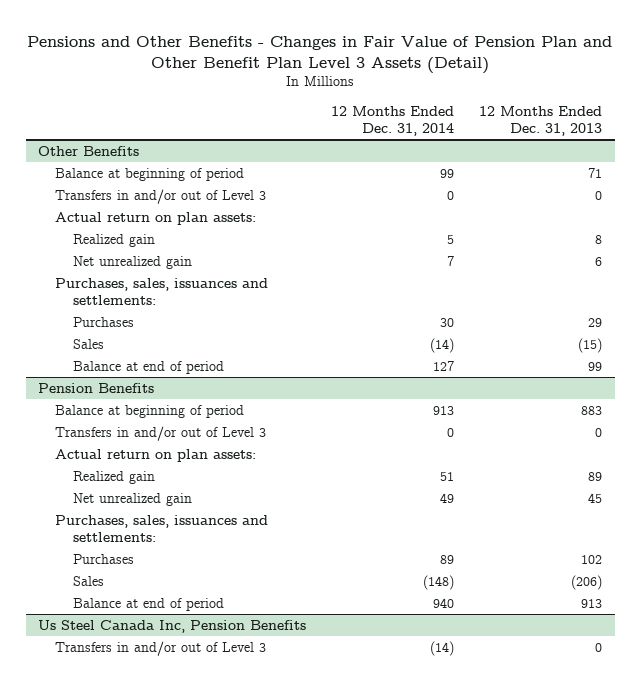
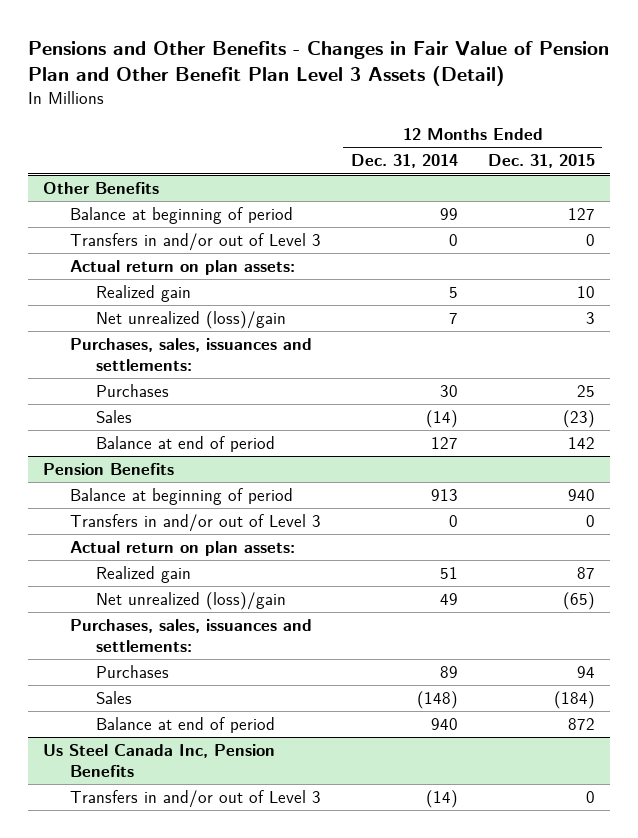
[479,105,603,136] 12 Months Ended Dec. 31, 2013 -> none
none -> [487,154,595,169] Dec. 31, 2015
[72,255,192,269] Net unrealized gain -> [96,311,287,330] Net unrealized (loss)/gain
[72,492,192,506] Net unrealized gain -> [96,592,287,611] Net unrealized (loss)/gain

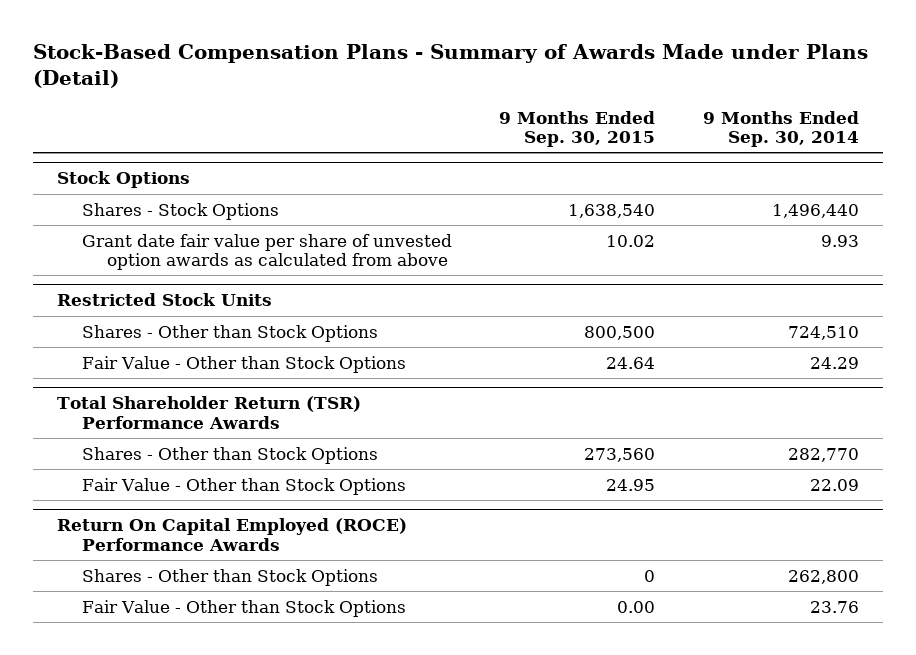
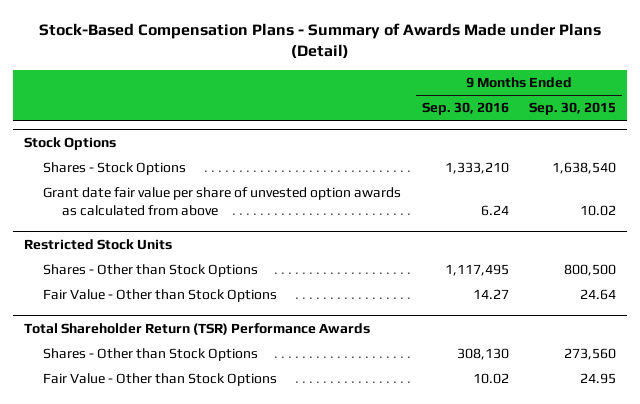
[703,110,860,148] 9 Months Ended Sep. 30, 2014 -> none
none -> [421,102,509,116] Sep. 30, 2016
[57,518,408,551] Return On Capital Employed (ROCE) Performance Awards -> none
[81,568,378,586] Shares - Other than Stock Options -> none
[81,599,406,617] Fair Value - Other than Stock Options -> none

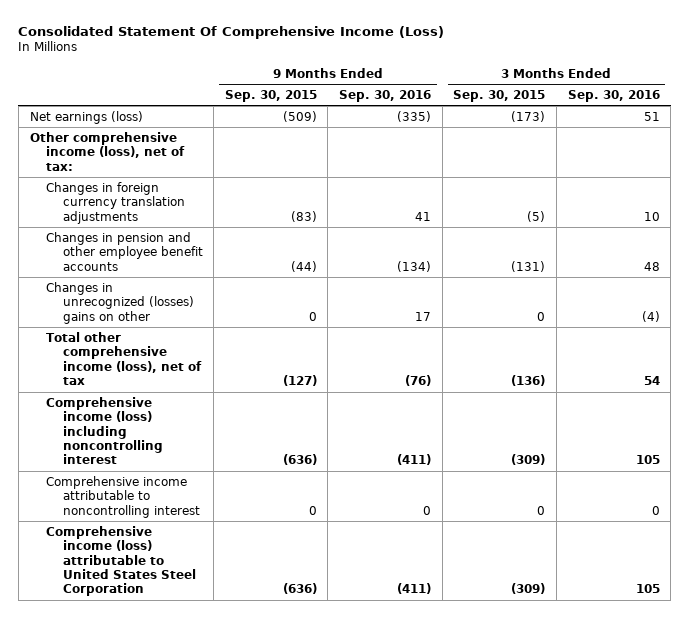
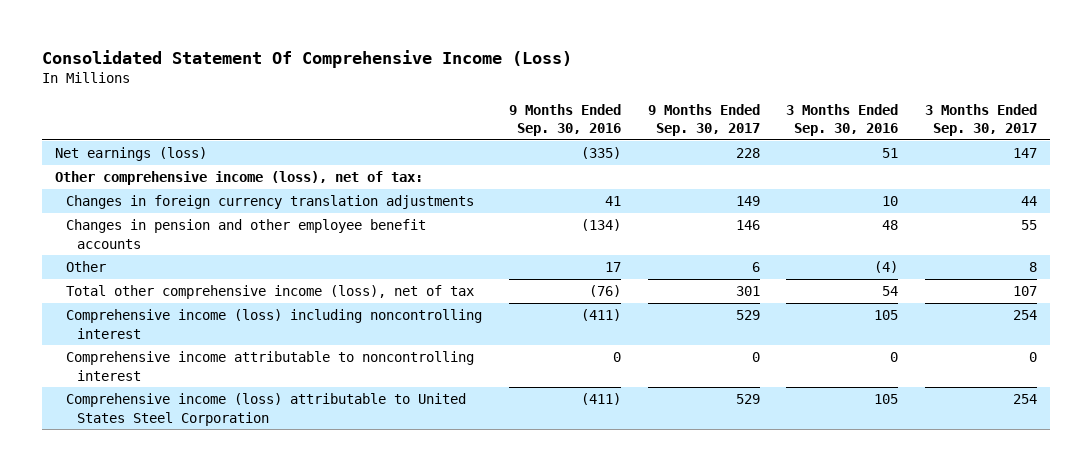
[224,89,317,102] Sep. 30, 2015 -> none
[453,89,546,102] Sep. 30, 2015 -> none
none -> [647,103,760,136] 9 Months Ended Sep. 30, 2017
none -> [924,103,1037,136] 3 Months Ended Sep. 30, 2017
[46,281,194,324] Changes in unrecognized (losses) gains on other -> [66,261,107,273] Other

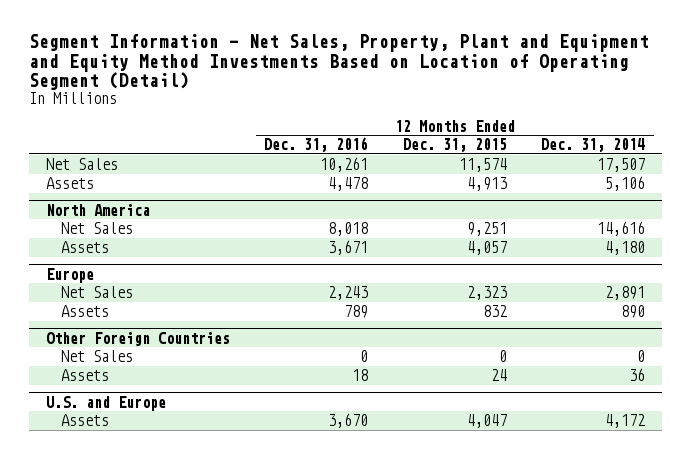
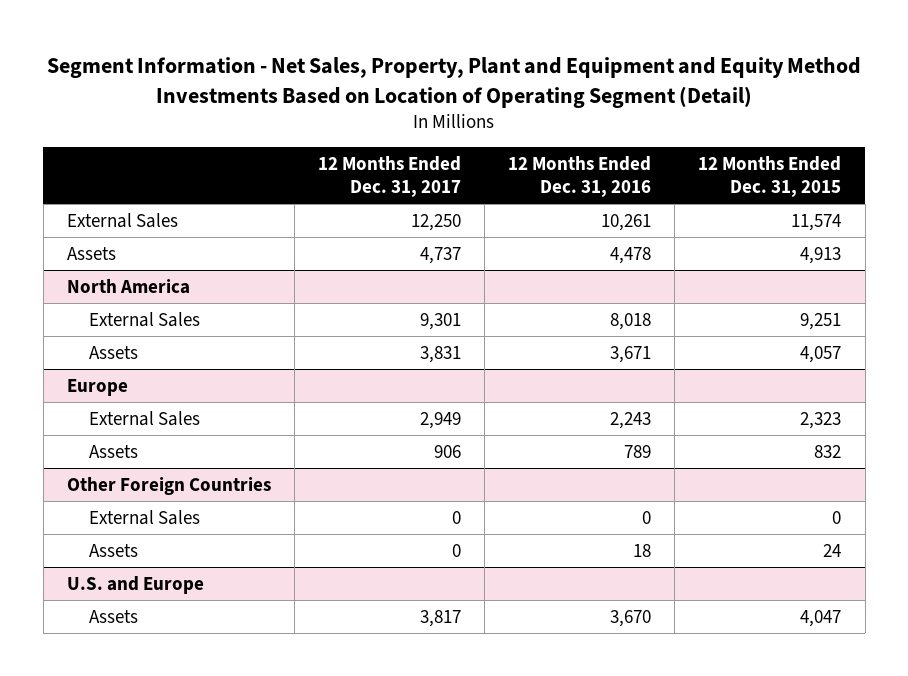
[541,138,646,153] Dec. 31, 2014 -> none
none -> [318,156,462,198] 12 Months Ended Dec. 31, 2017
[45,158,118,171] Net Sales -> [66,212,178,228] External Sales
[61,222,134,235] Net Sales -> [89,311,201,327] External Sales
[61,286,134,299] Net Sales -> [89,410,201,426] External Sales
[61,350,134,363] Net Sales -> [89,509,201,525] External Sales

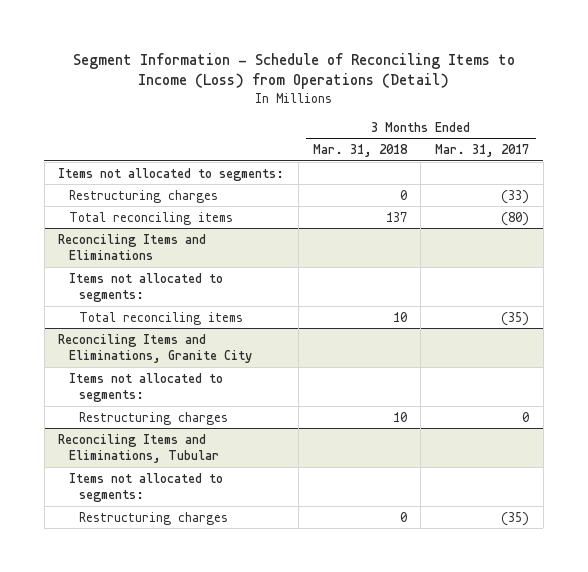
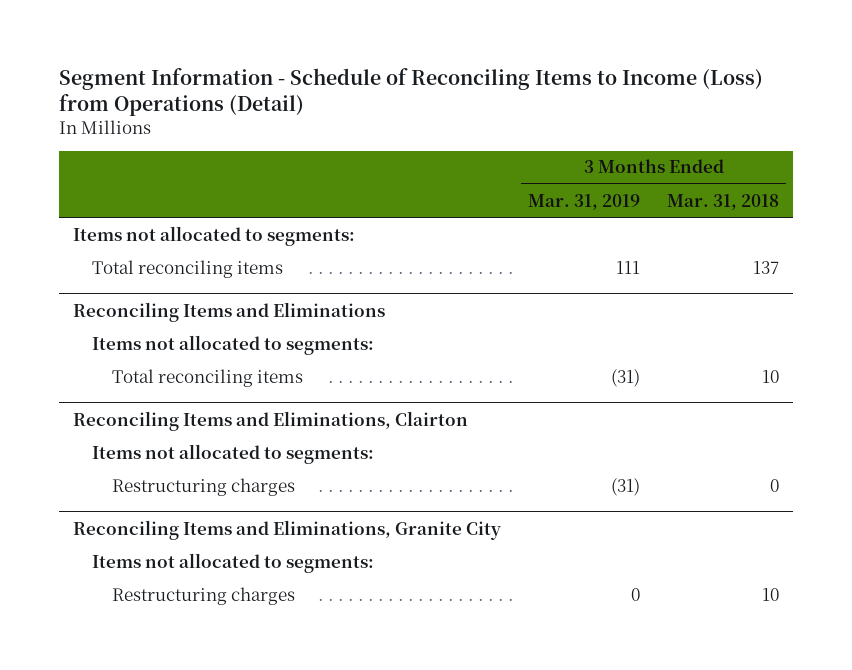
[435,144,530,158] Mar. 31, 2017 -> none
none -> [527,193,640,210] Mar. 31, 2019
[68,189,218,203] Restructuring charges -> none
none -> [72,410,468,431] Reconciling Items and Eliminations, Clairton
none -> [92,443,375,464] Items not allocated to segments:
none -> [111,477,295,496] Restructuring charges
[58,433,219,464] Reconciling Items and Eliminations, Tubular -> none
[68,472,223,503] Items not allocated to segments: -> none
[78,511,228,525] Restructuring charges -> none

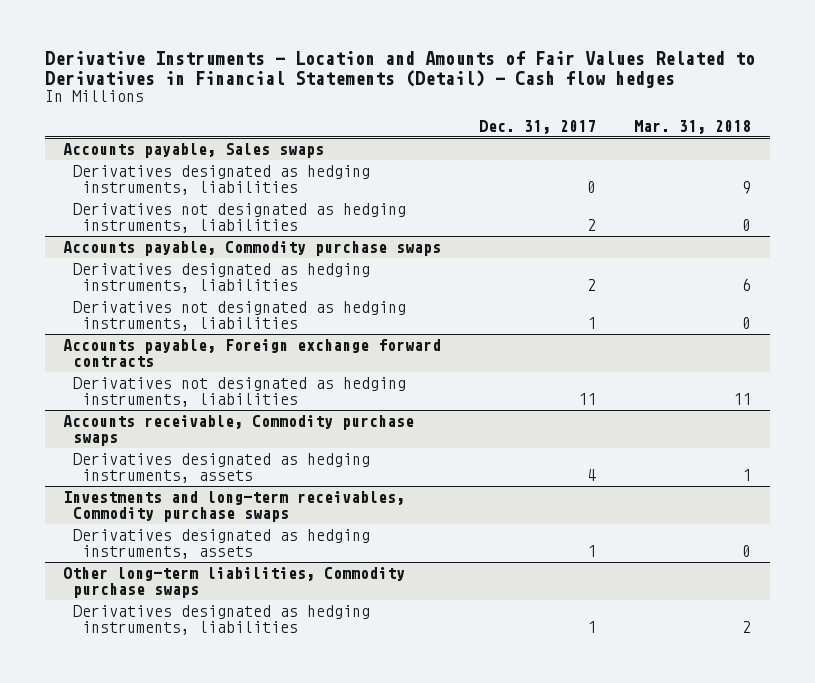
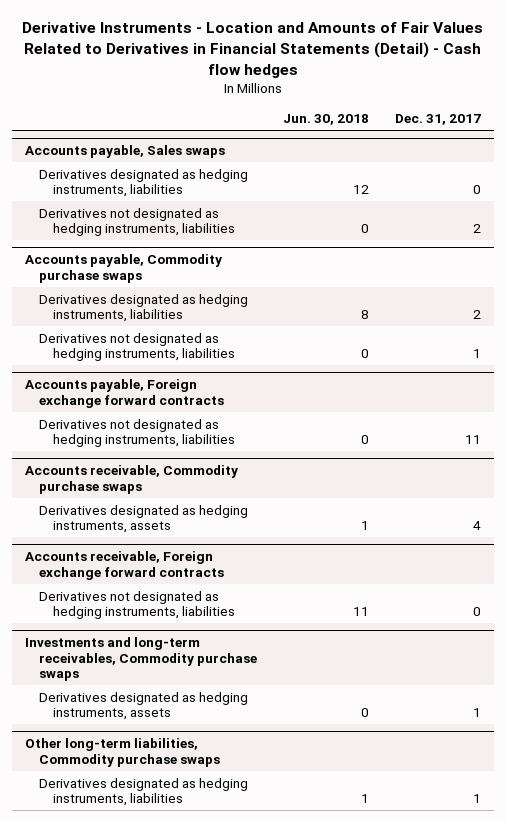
[634,119,752,134] Mar. 31, 2018 -> none
none -> [283,113,370,125] Jun. 30, 2018
none -> [25,551,224,580] Accounts receivable, Foreign exchange forward contracts
none -> [38,590,235,620] Derivatives not designated as hedging instruments, liabilities

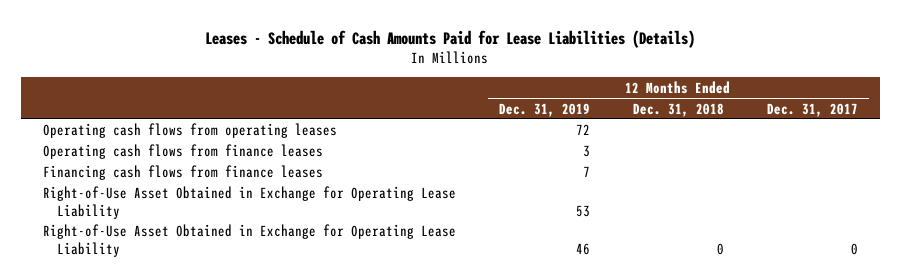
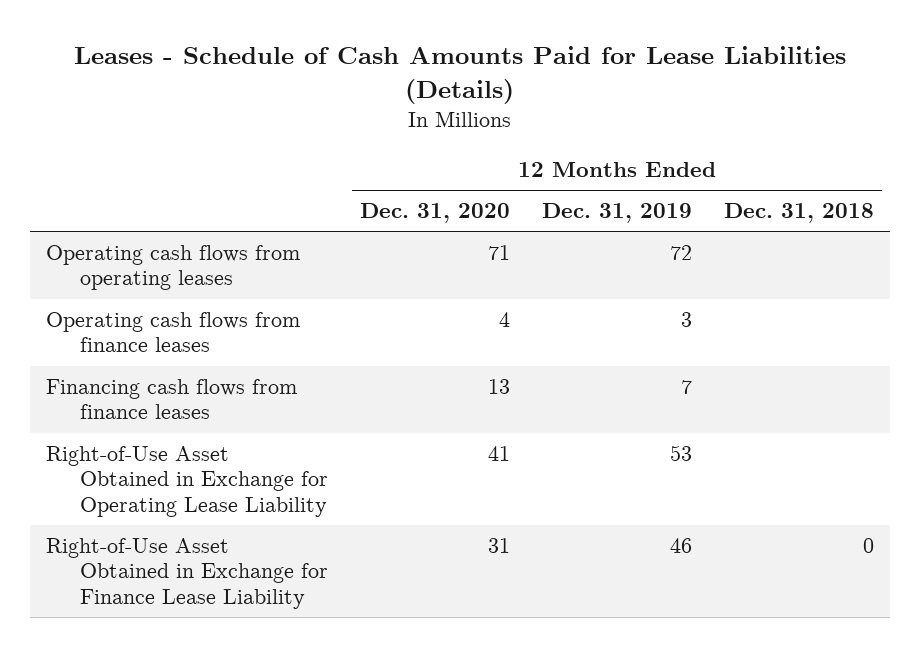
[766,102,858,117] Dec. 31, 2017 -> none
none -> [359,203,510,224] Dec. 31, 2020
[42,224,456,257] Right-of-Use Asset Obtained in Exchange for Operating Lease Liability -> [46,538,328,609] Right-of-Use Asset Obtained in Exchange for Finance Lease Liability

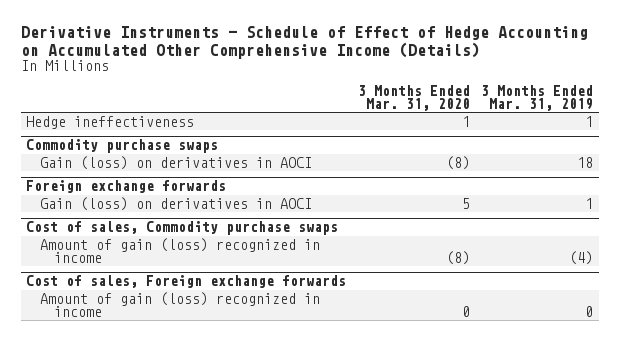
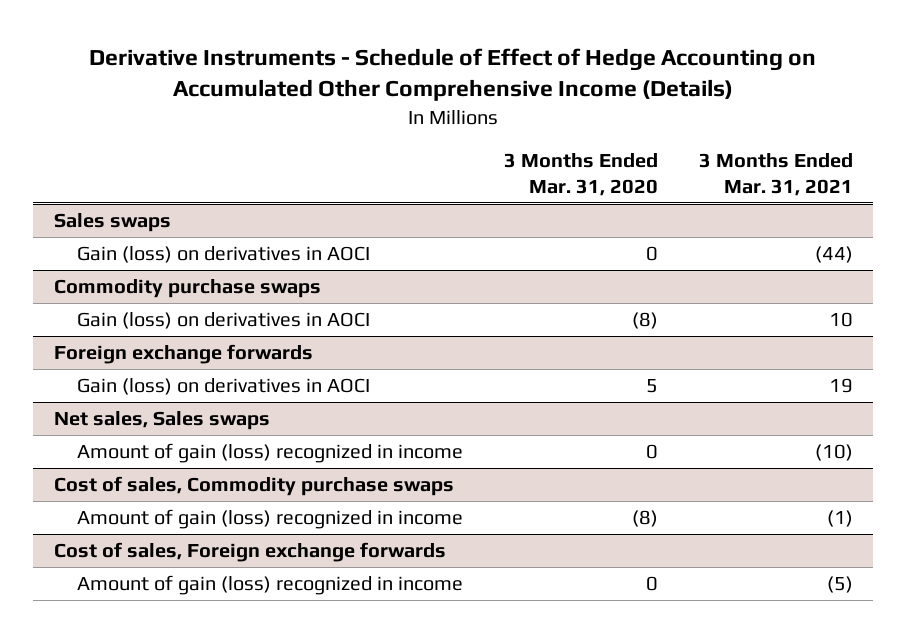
[481,84,594,112] 3 Months Ended Mar. 31, 2019 -> none
none -> [698,152,853,196] 3 Months Ended Mar. 31, 2021
[26,115,195,129] Hedge ineffectiveness -> none
none -> [53,212,171,232] Sales swaps
none -> [77,245,371,263] Gain (loss) on derivatives in AOCI
none -> [53,410,270,430] Net sales, Sales swaps
none -> [77,442,464,463] Amount of gain (loss) recognized in income

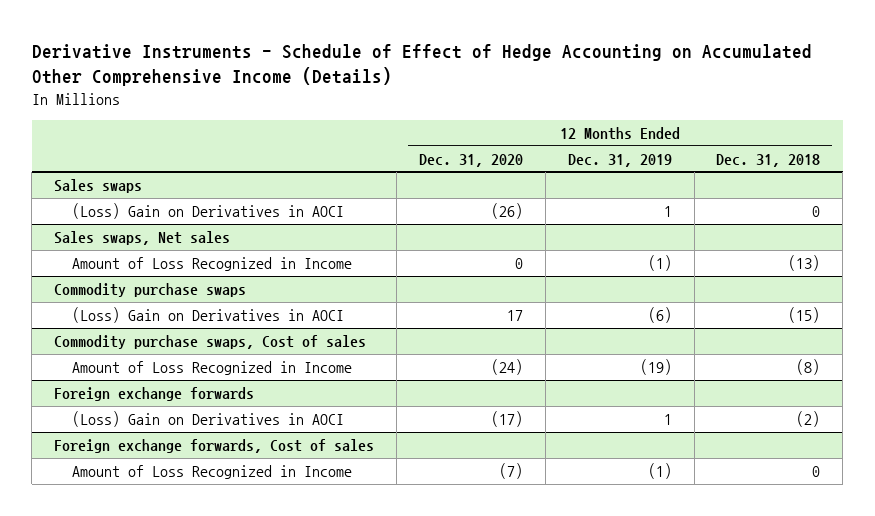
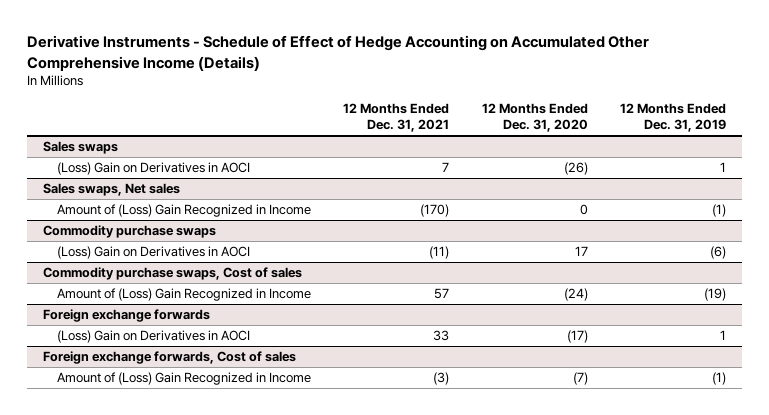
[716,153,821,167] Dec. 31, 2018 -> none
none -> [343,103,450,133] 12 Months Ended Dec. 31, 2021
[71,257,352,272] Amount of Loss Recognized in Income -> [56,203,311,217] Amount of (Loss) Gain Recognized in Income
[71,361,352,376] Amount of Loss Recognized in Income -> [56,287,311,301] Amount of (Loss) Gain Recognized in Income
[71,465,352,480] Amount of Loss Recognized in Income -> [56,371,311,385] Amount of (Loss) Gain Recognized in Income

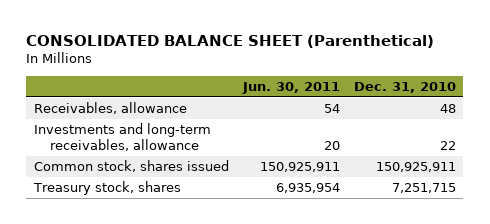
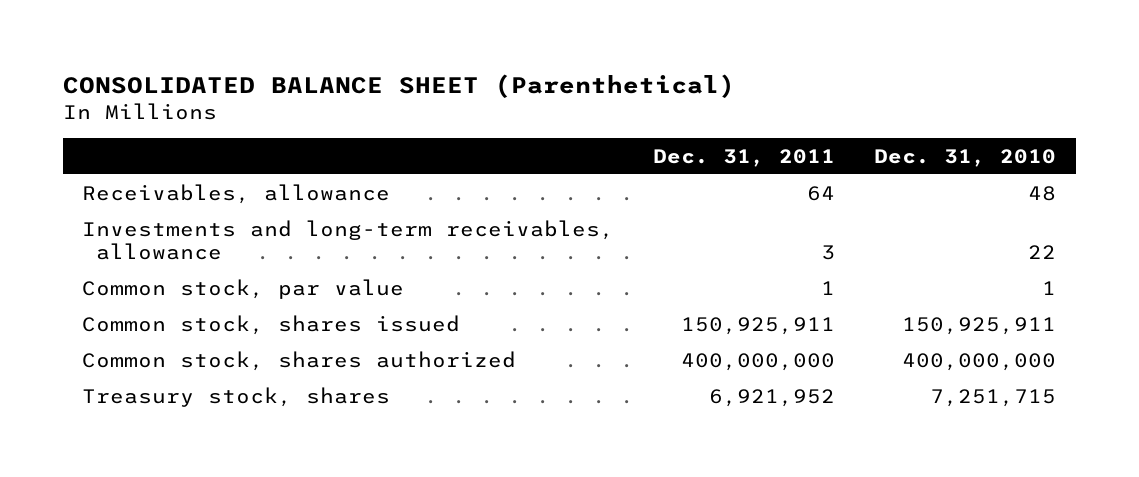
[241,82,340,95] Jun. 30, 2011 -> none
none -> [653,148,836,167] Dec. 31, 2011
none -> [82,278,405,299] Common stock, par value
none -> [82,350,517,371] Common stock, shares authorized

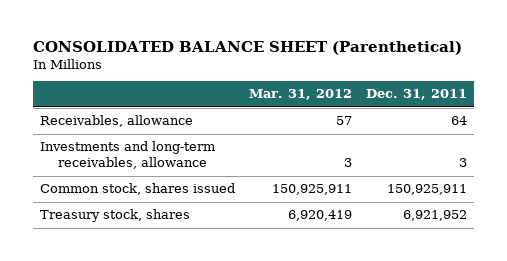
[874,148,1057,167] Dec. 31, 2010 -> none
none -> [248,89,352,101] Mar. 31, 2012
[82,278,405,299] Common stock, par value -> none
[82,350,517,371] Common stock, shares authorized -> none

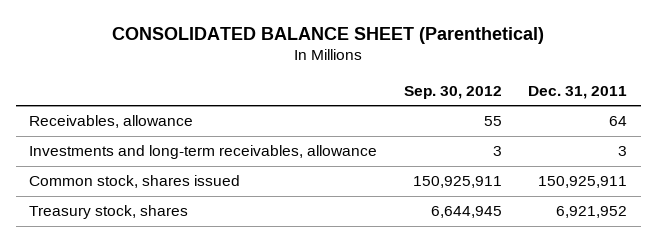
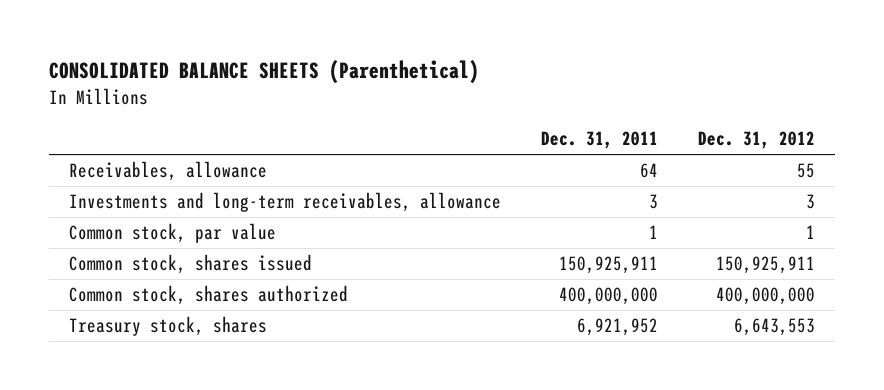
[112,26,545,44] CONSOLIDATED BALANCE SHEET (Parenthetical) -> [48,60,479,85] CONSOLIDATED BALANCE SHEETS (Parenthetical)
[403,85,502,99] Sep. 30, 2012 -> none
none -> [697,131,815,150] Dec. 31, 2012
none -> [68,223,276,244] Common stock, par value
none -> [68,285,348,306] Common stock, shares authorized

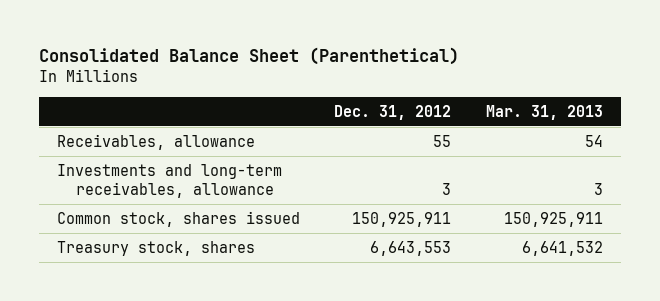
[48,60,479,85] CONSOLIDATED BALANCE SHEETS (Parenthetical) -> [39,47,460,66] Consolidated Balance Sheet (Parenthetical)
[540,131,658,150] Dec. 31, 2011 -> none
none -> [486,104,604,120] Mar. 31, 2013
[68,223,276,244] Common stock, par value -> none
[68,285,348,306] Common stock, shares authorized -> none

